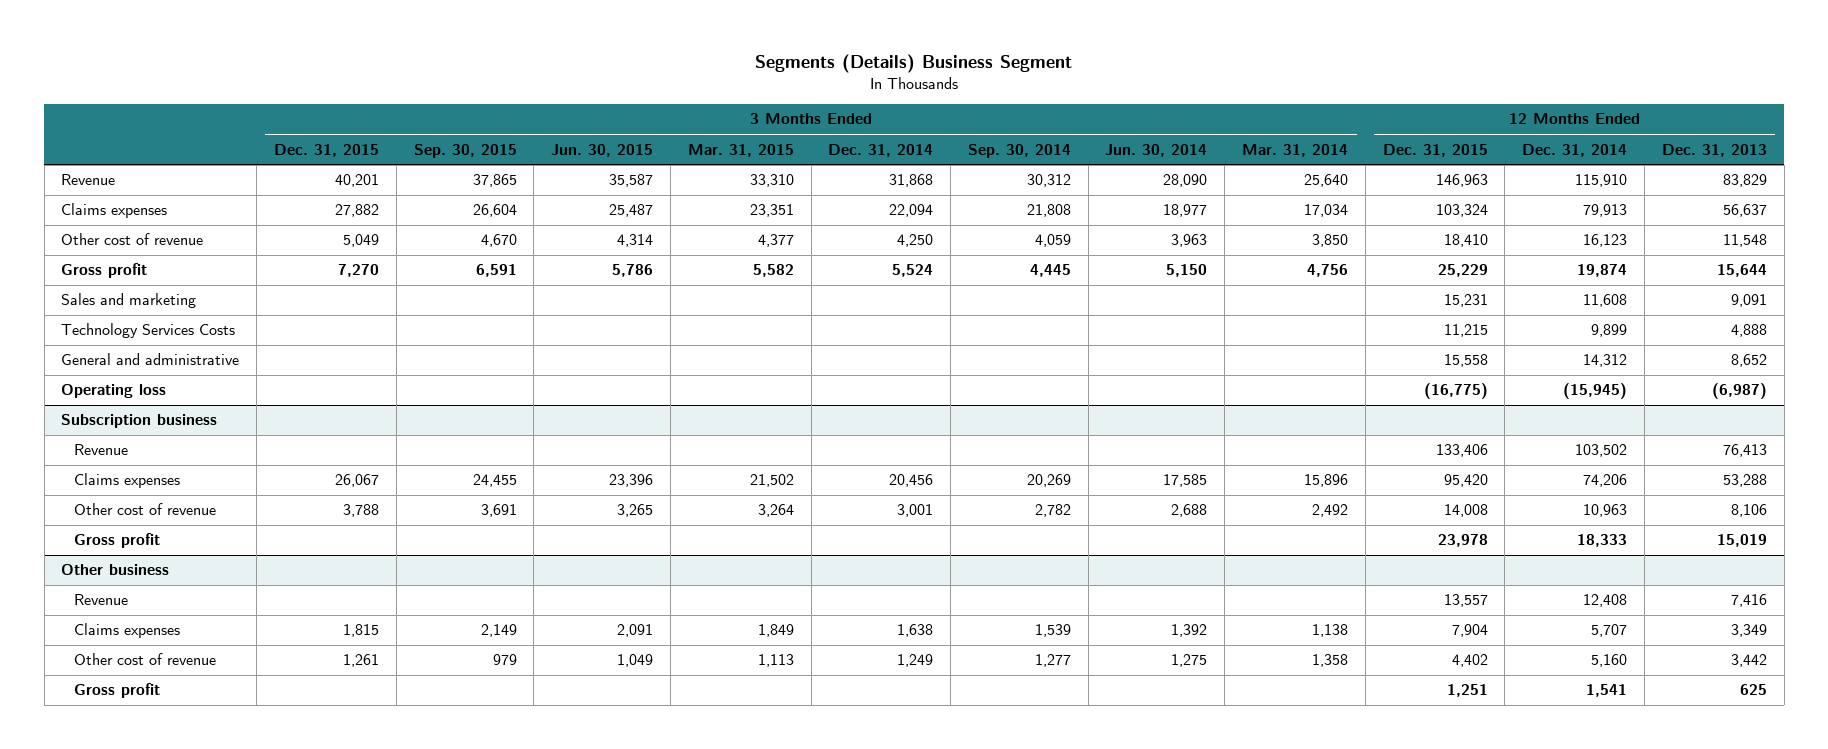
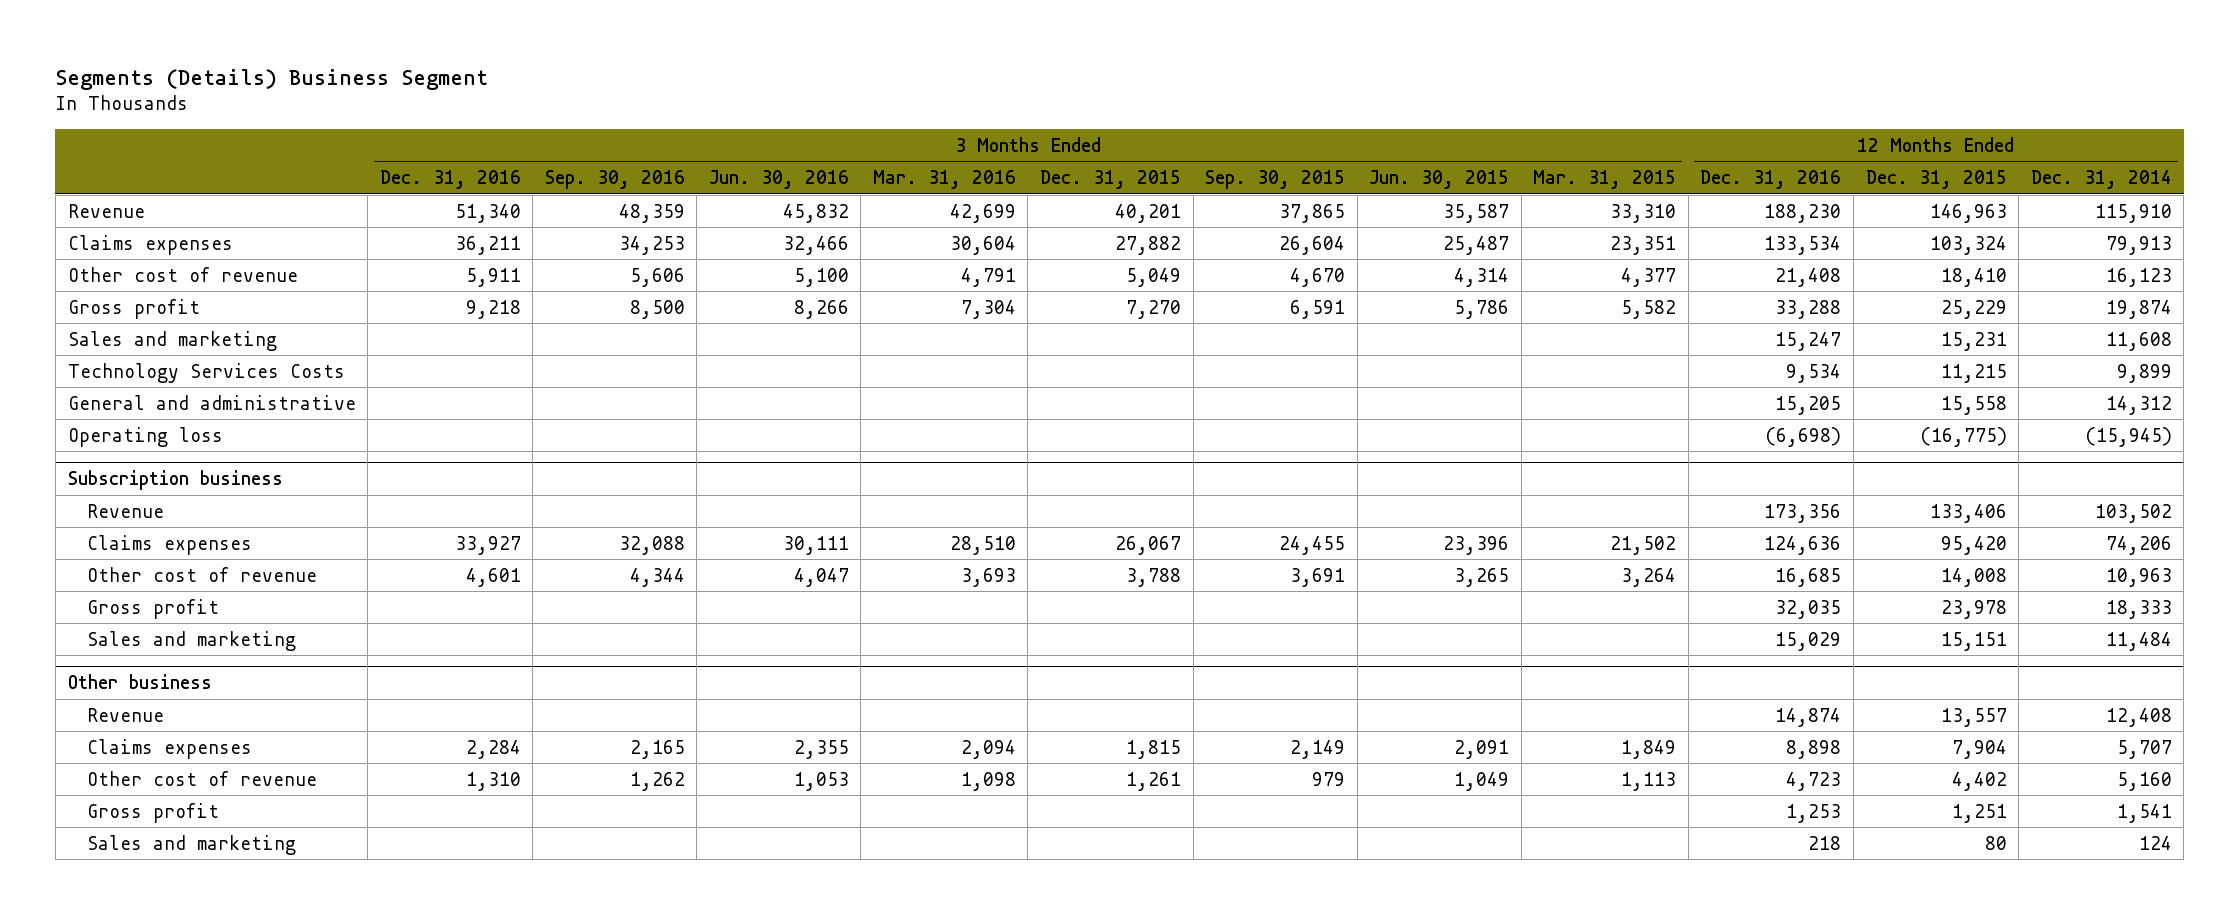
[828,143,934,157] Dec. 31, 2014 -> none
[967,143,1071,158] Sep. 30, 2014 -> none
[1105,143,1208,157] Jun. 30, 2014 -> none
[1242,143,1349,157] Mar. 31, 2014 -> none
[1661,143,1767,157] Dec. 31, 2013 -> none
none -> [379,169,521,189] Dec. 31, 2016
none -> [544,169,685,189] Sep. 30, 2016
none -> [708,169,849,189] Jun. 30, 2016
none -> [872,169,1016,189] Mar. 31, 2016
none -> [1700,169,1842,189] Dec. 31, 2016
none -> [86,630,296,651] Sales and marketing
none -> [86,834,296,855] Sales and marketing

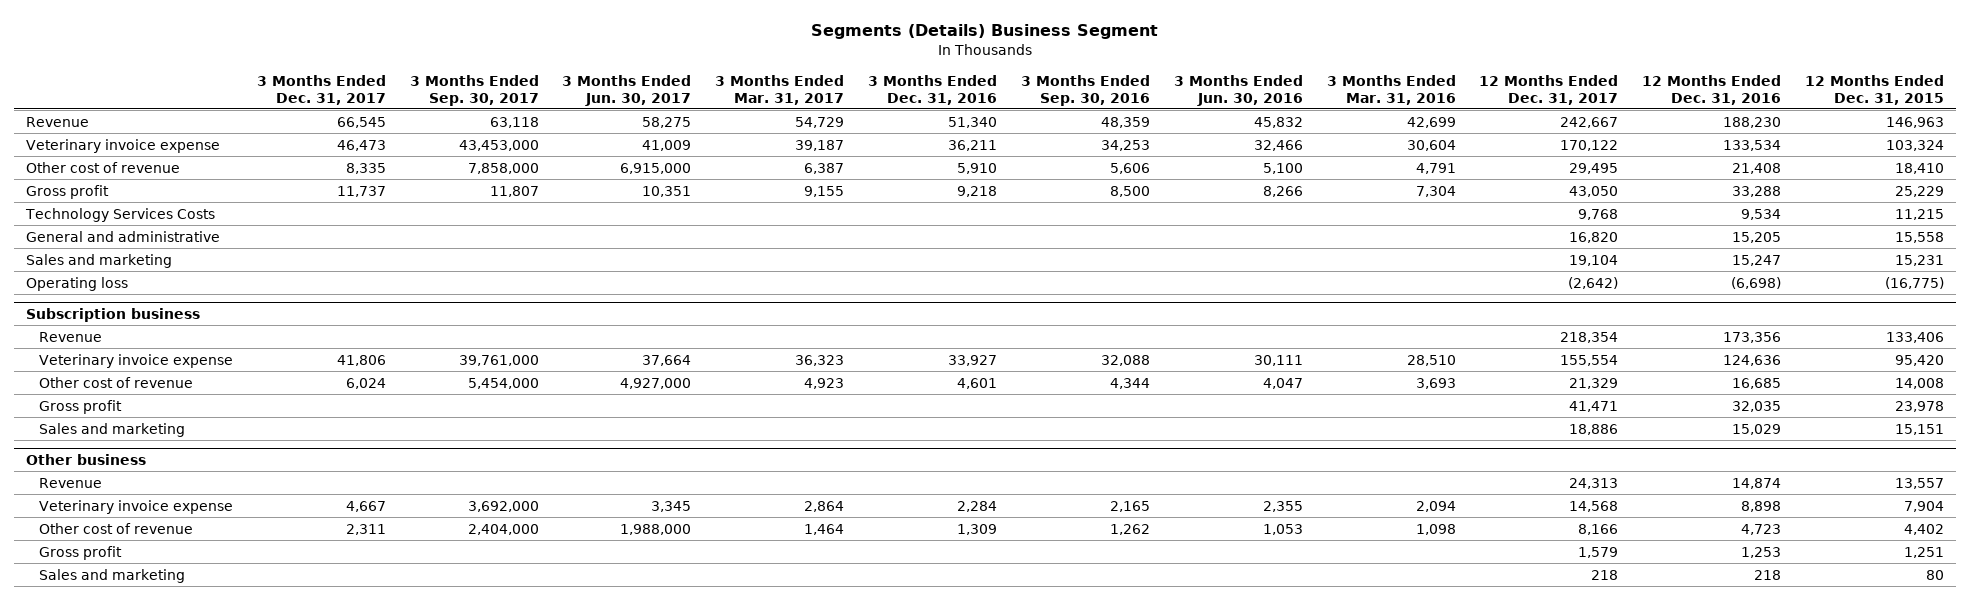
[1040,169,1182,189] Dec. 31, 2015 -> none
[1205,169,1346,189] Sep. 30, 2015 -> none
[1369,169,1510,189] Jun. 30, 2015 -> none
[1533,169,1677,189] Mar. 31, 2015 -> none
[2030,169,2172,189] Dec. 31, 2014 -> none
none -> [256,74,386,105] 3 Months Ended Dec. 31, 2017
none -> [409,74,539,106] 3 Months Ended Sep. 30, 2017
none -> [562,74,692,106] 3 Months Ended Jun. 30, 2017
none -> [715,74,845,105] 3 Months Ended Mar. 31, 2017
none -> [1479,74,1619,105] 12 Months Ended Dec. 31, 2017
[67,234,233,255] Claims expenses -> [26,138,221,153] Veterinary invoice expense
[465,267,521,287] 5,911 -> [957,162,998,174] 5,910
[67,330,277,351] Sales and marketing -> [26,253,173,268] Sales and marketing
[86,534,252,555] Claims expenses -> [38,353,233,368] Veterinary invoice expense
[86,738,252,759] Claims expenses -> [38,499,233,514] Veterinary invoice expense
[465,771,521,791] 1,310 -> [957,523,998,535] 1,309

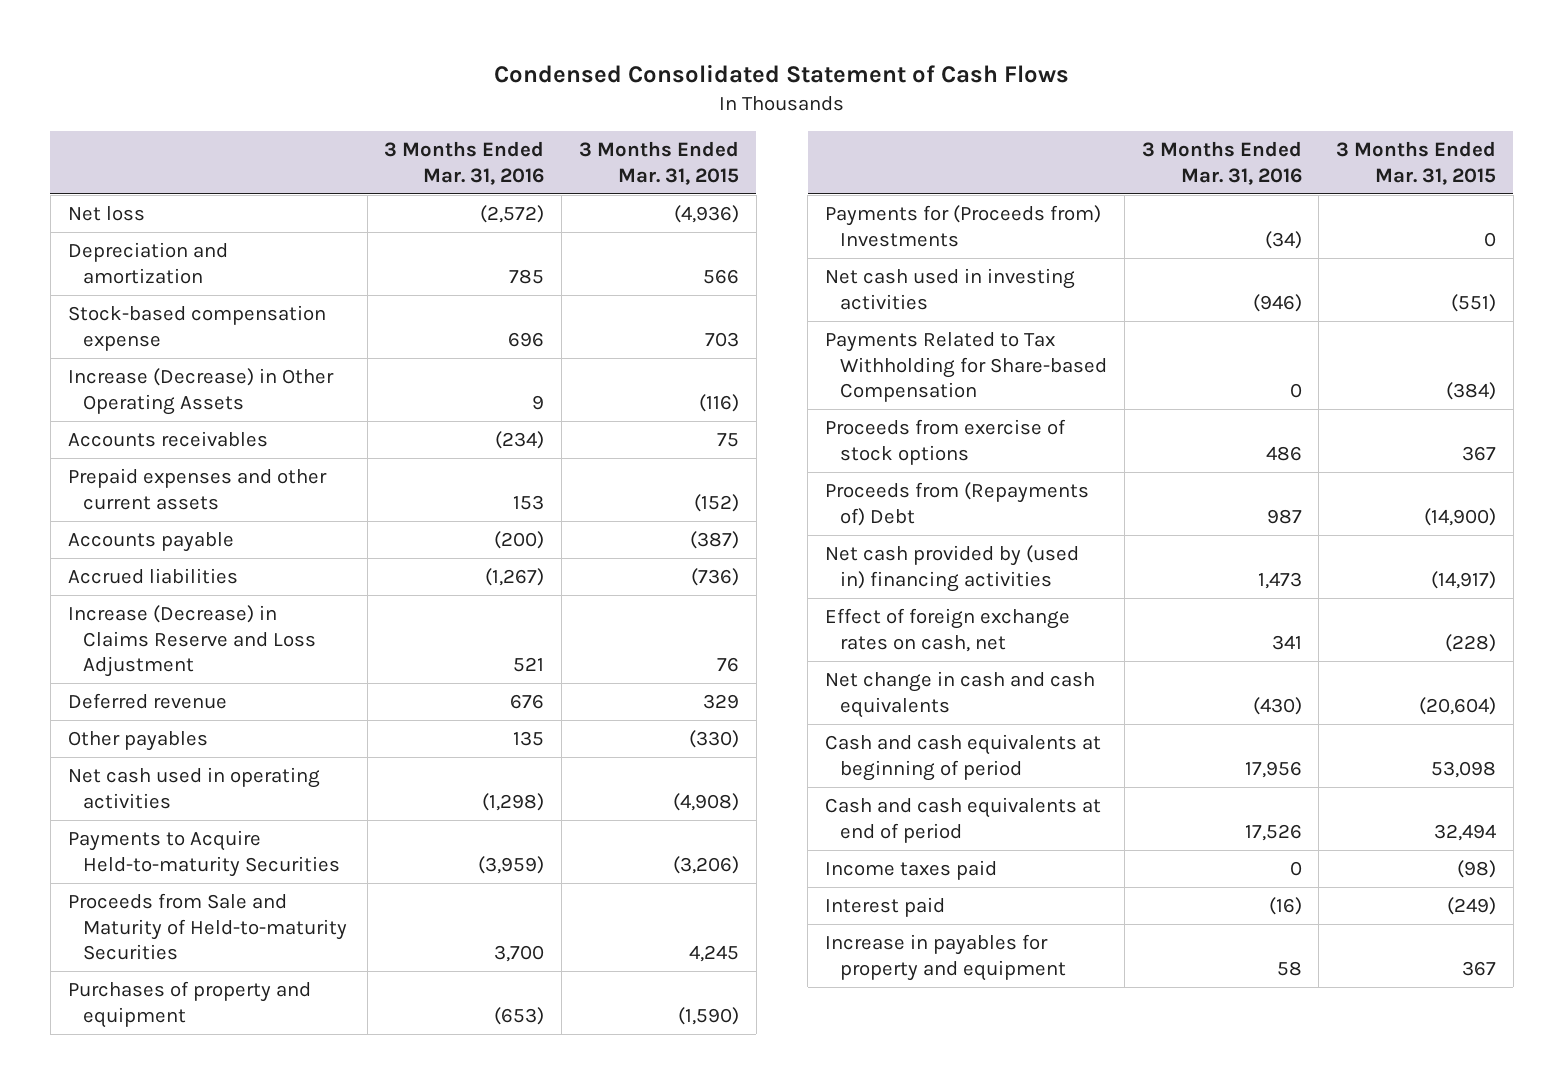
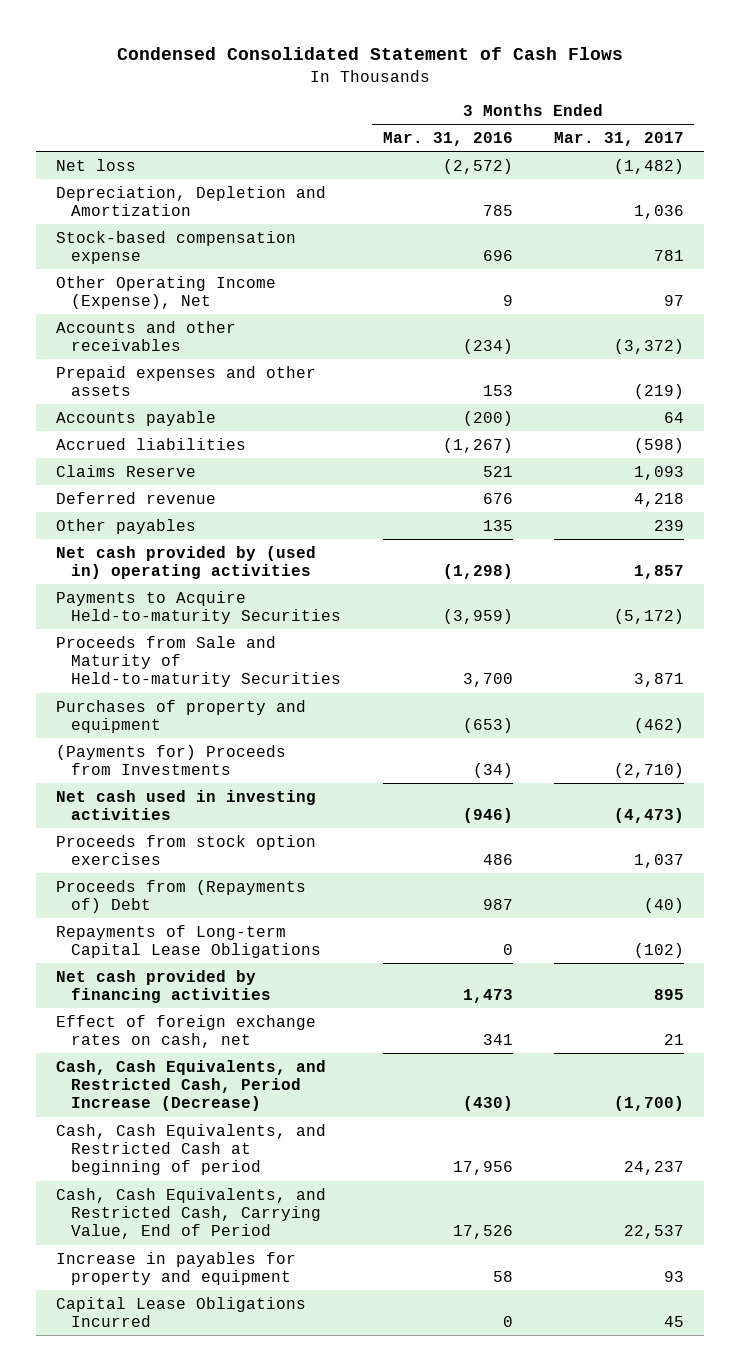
[578,141,739,185] 3 Months Ended Mar. 31, 2015 -> none
none -> [553,131,684,146] Mar. 31, 2017
[67,242,228,284] Depreciation and amortization -> [56,185,327,217] Depreciation, Depletion and Amortization
[67,368,334,415] Increase (Decrease) in Other Operating Assets -> none
none -> [56,275,277,310] Other Operating Income (Expense), Net
[67,431,268,448] Accounts receivables -> [56,320,237,352] Accounts and other receivables
[67,468,327,510] Prepaid expenses and other current assets -> [56,365,317,397] Prepaid expenses and other assets
[67,605,316,678] Increase (Decrease) in Claims Reserve and Loss Adjustment -> [56,464,197,477] Claims Reserve
[67,767,320,809] Net cash used in operating activities -> [56,545,317,580] Net cash provided by (used in) operating activities
[824,205,1101,247] Payments for (Proceeds from) Investments -> [56,744,287,776] (Payments for) Proceeds from Investments
[824,332,1108,403] Payments Related to Tax Withholding for Share-based Compensation -> none
[824,419,1066,465] Proceeds from exercise of stock options -> [56,834,317,866] Proceeds from stock option exercises
none -> [56,924,322,959] Repayments of Long-term Capital Lease Obligations
[824,545,1079,592] Net cash provided by (used in) financing activities -> [56,969,272,1004] Net cash provided by financing activities
[824,671,1095,718] Net change in cash and cash equivalents -> none
[824,860,997,881] Income taxes paid -> none
[824,897,945,918] Interest paid -> none
none -> [56,1059,327,1112] Cash, Cash Equivalents, and Restricted Cash, Period Increase (Decrease)
[824,734,1101,781] Cash and cash equivalents at beginning of period -> [56,1123,327,1176] Cash, Cash Equivalents, and Restricted Cash at beginning of period
[824,797,1101,843] Cash and cash equivalents at end of period -> [56,1187,327,1240] Cash, Cash Equivalents, and Restricted Cash, Carrying Value, End of Period
none -> [56,1296,307,1328] Capital Lease Obligations Incurred

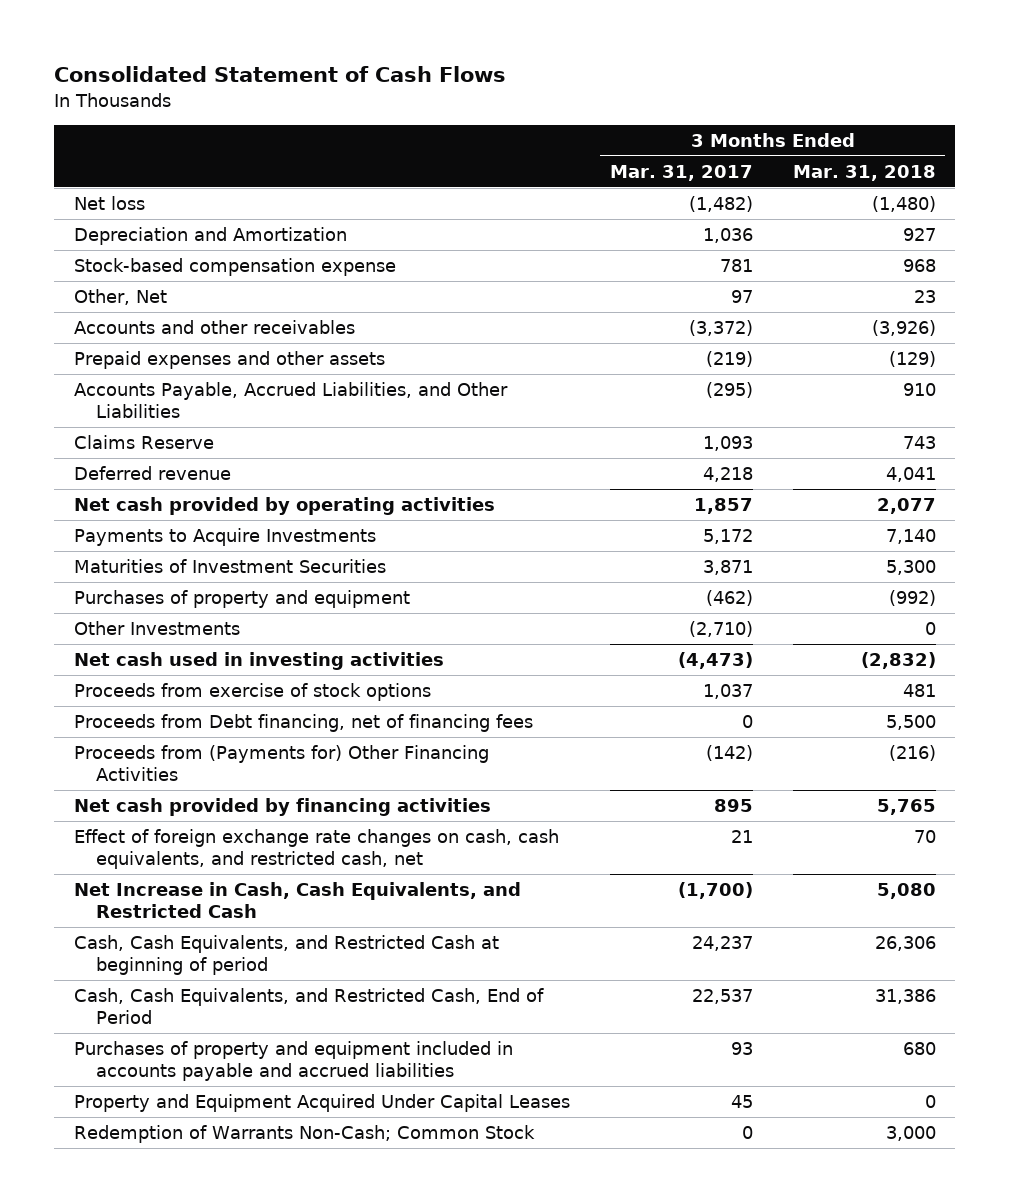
[116,47,623,61] Condensed Consolidated Statement of Cash Flows -> [53,66,506,83] Consolidated Statement of Cash Flows
[382,131,513,146] Mar. 31, 2016 -> none
none -> [792,165,936,182] Mar. 31, 2018
[56,185,327,217] Depreciation, Depletion and Amortization -> [73,227,347,246] Depreciation and Amortization
[56,275,277,310] Other Operating Income (Expense), Net -> [73,289,167,306] Other, Net
[56,410,217,426] Accounts payable -> none
[56,437,247,450] Accrued liabilities -> none
none -> [73,382,508,418] Accounts Payable, Accrued Liabilities, and Other Liabilities
[56,518,197,534] Other payables -> none
[56,590,342,625] Payments to Acquire Held-to-maturity Securities -> none
[56,545,317,580] Net cash provided by (used in) operating activities -> [73,497,495,516] Net cash provided by operating activities
none -> [73,528,376,547] Payments to Acquire Investments
[56,635,342,688] Proceeds from Sale and Maturity of Held-to-maturity Securities -> [73,559,386,574] Maturities of Investment Securities
[56,744,287,776] (Payments for) Proceeds from Investments -> [73,621,240,636] Other Investments
[56,924,322,959] Repayments of Long-term Capital Lease Obligations -> none
[56,834,317,866] Proceeds from stock option exercises -> [73,683,431,702] Proceeds from exercise of stock options
[56,879,307,914] Proceeds from (Repayments of) Debt -> [73,714,533,733] Proceeds from Debt financing, net of financing fees
[643,898,684,914] (40) -> [741,715,753,729] 0
none -> [73,745,489,781] Proceeds from (Payments for) Other Financing Activities
[56,1014,317,1049] Effect of foreign exchange rates on cash, net -> [73,829,559,869] Effect of foreign exchange rate changes on cash, cash equivalents, and restricted cash, net
[56,1059,327,1112] Cash, Cash Equivalents, and Restricted Cash, Period Increase (Decrease) -> [73,882,521,918] Net Increase in Cash, Cash Equivalents, and Restricted Cash
[56,1187,327,1240] Cash, Cash Equivalents, and Restricted Cash, Carrying Value, End of Period -> [73,988,544,1024] Cash, Cash Equivalents, and Restricted Cash, End of Period
[56,1251,297,1286] Increase in payables for property and equipment -> [73,1041,513,1081] Purchases of property and equipment included in accounts payable and accrued liabilities
[56,1296,307,1328] Capital Lease Obligations Incurred -> [73,1094,570,1113] Property and Equipment Acquired Under Capital Leases
none -> [73,1125,535,1144] Redemption of Warrants Non-Cash; Common Stock

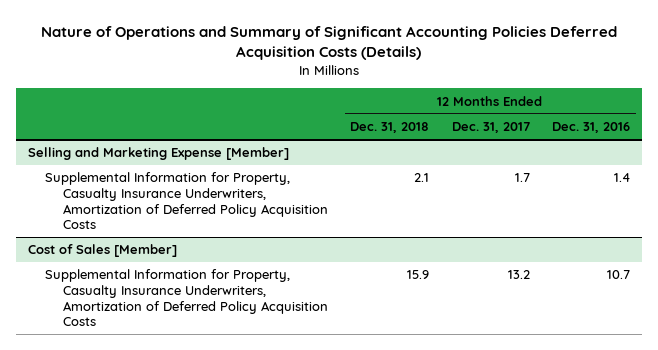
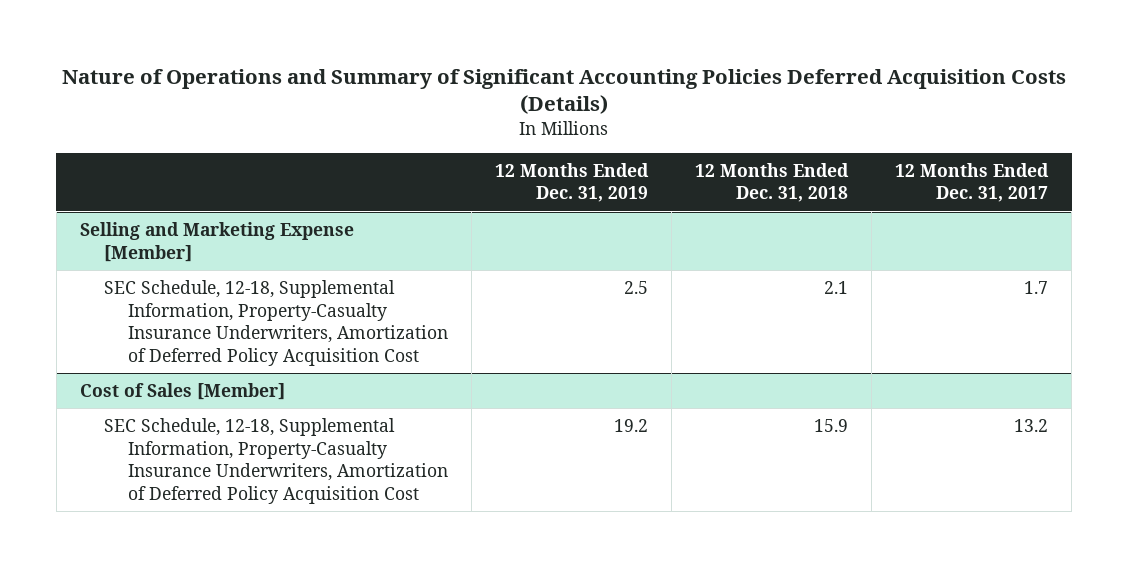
[552,122,631,134] Dec. 31, 2016 -> none
none -> [495,162,650,203] 12 Months Ended Dec. 31, 2019
[45,172,328,230] Supplemental Information for Property, Casualty Insurance Underwriters, Amortization of Deferred Policy Acquisition Costs -> [103,279,449,367] SEC Schedule, 12-18, Supplemental Information, Property-Casualty Insurance Underwriters, Amortization of Deferred Policy Acquisition Cost
[45,269,328,327] Supplemental Information for Property, Casualty Insurance Underwriters, Amortization of Deferred Policy Acquisition Costs -> [103,417,449,505] SEC Schedule, 12-18, Supplemental Information, Property-Casualty Insurance Underwriters, Amortization of Deferred Policy Acquisition Cost

